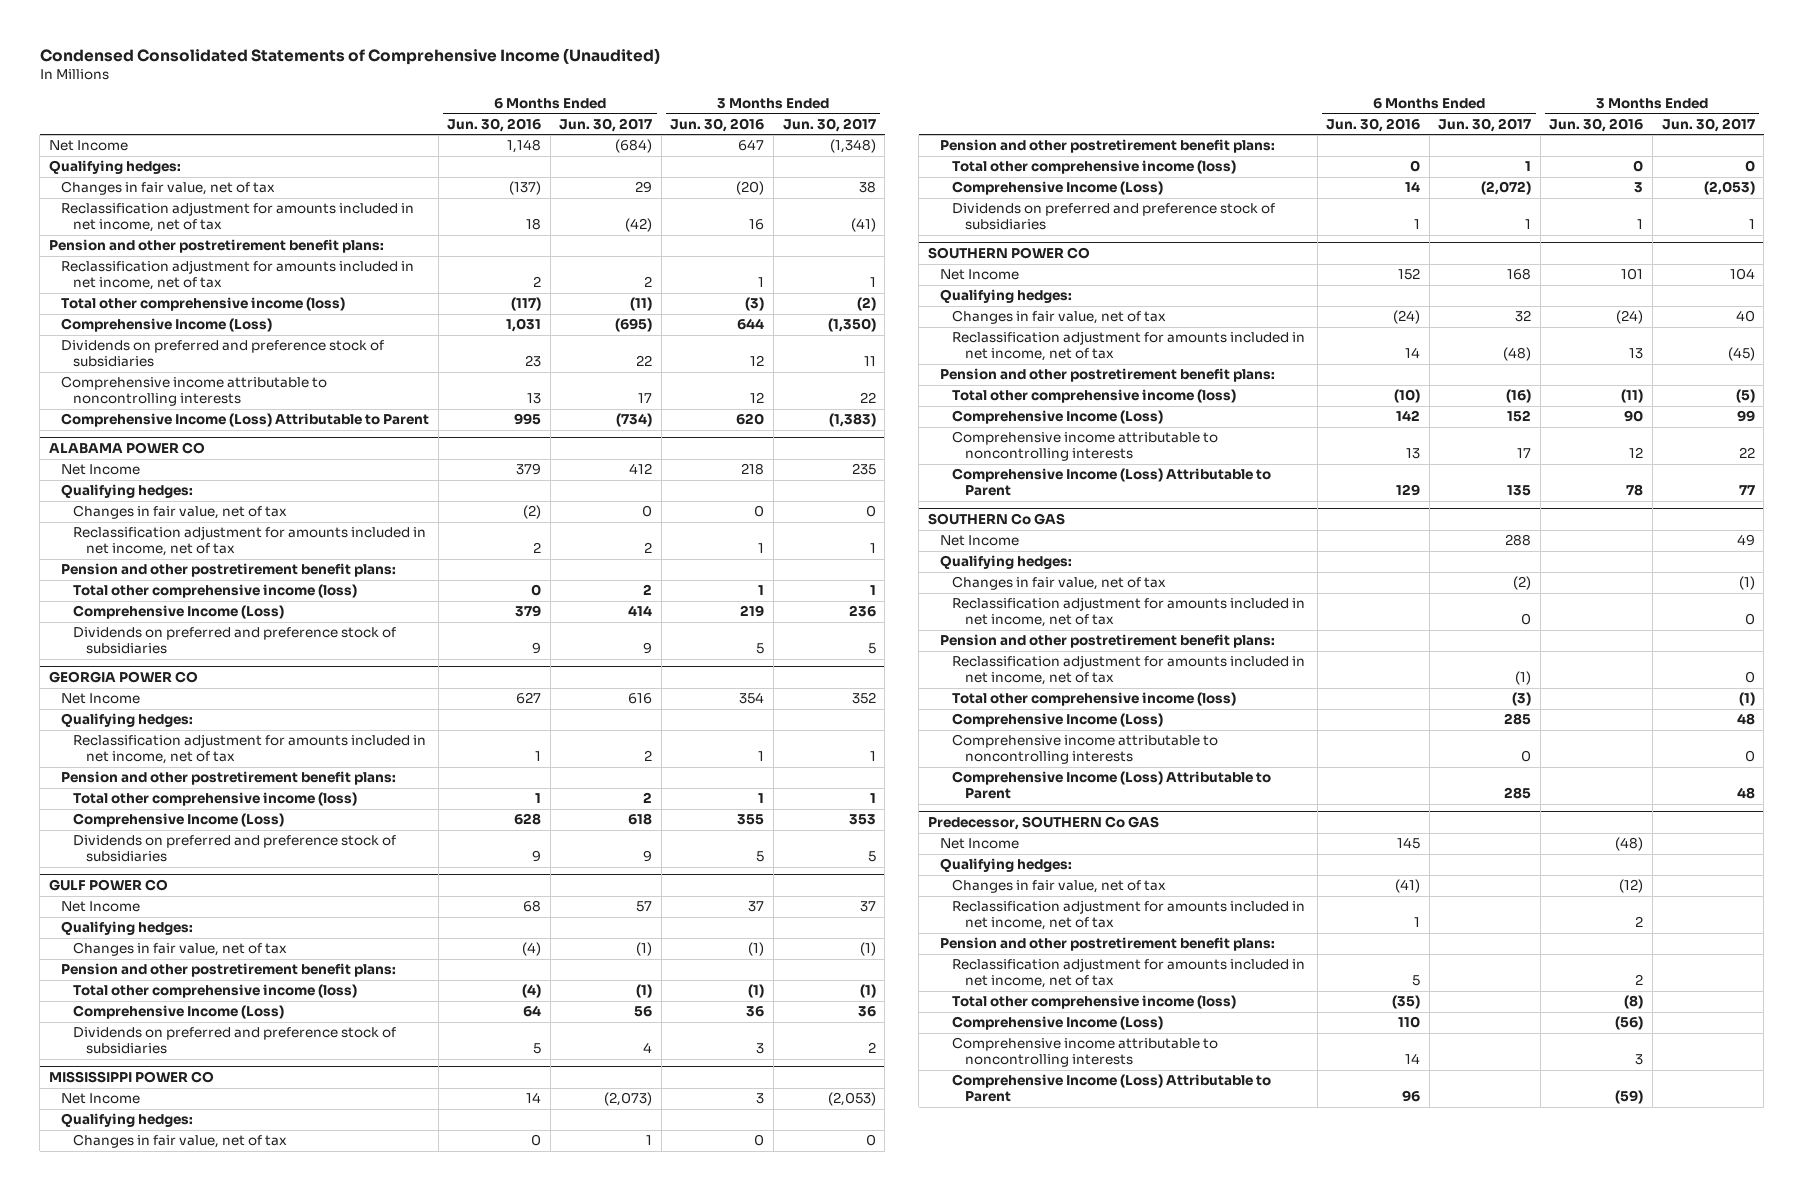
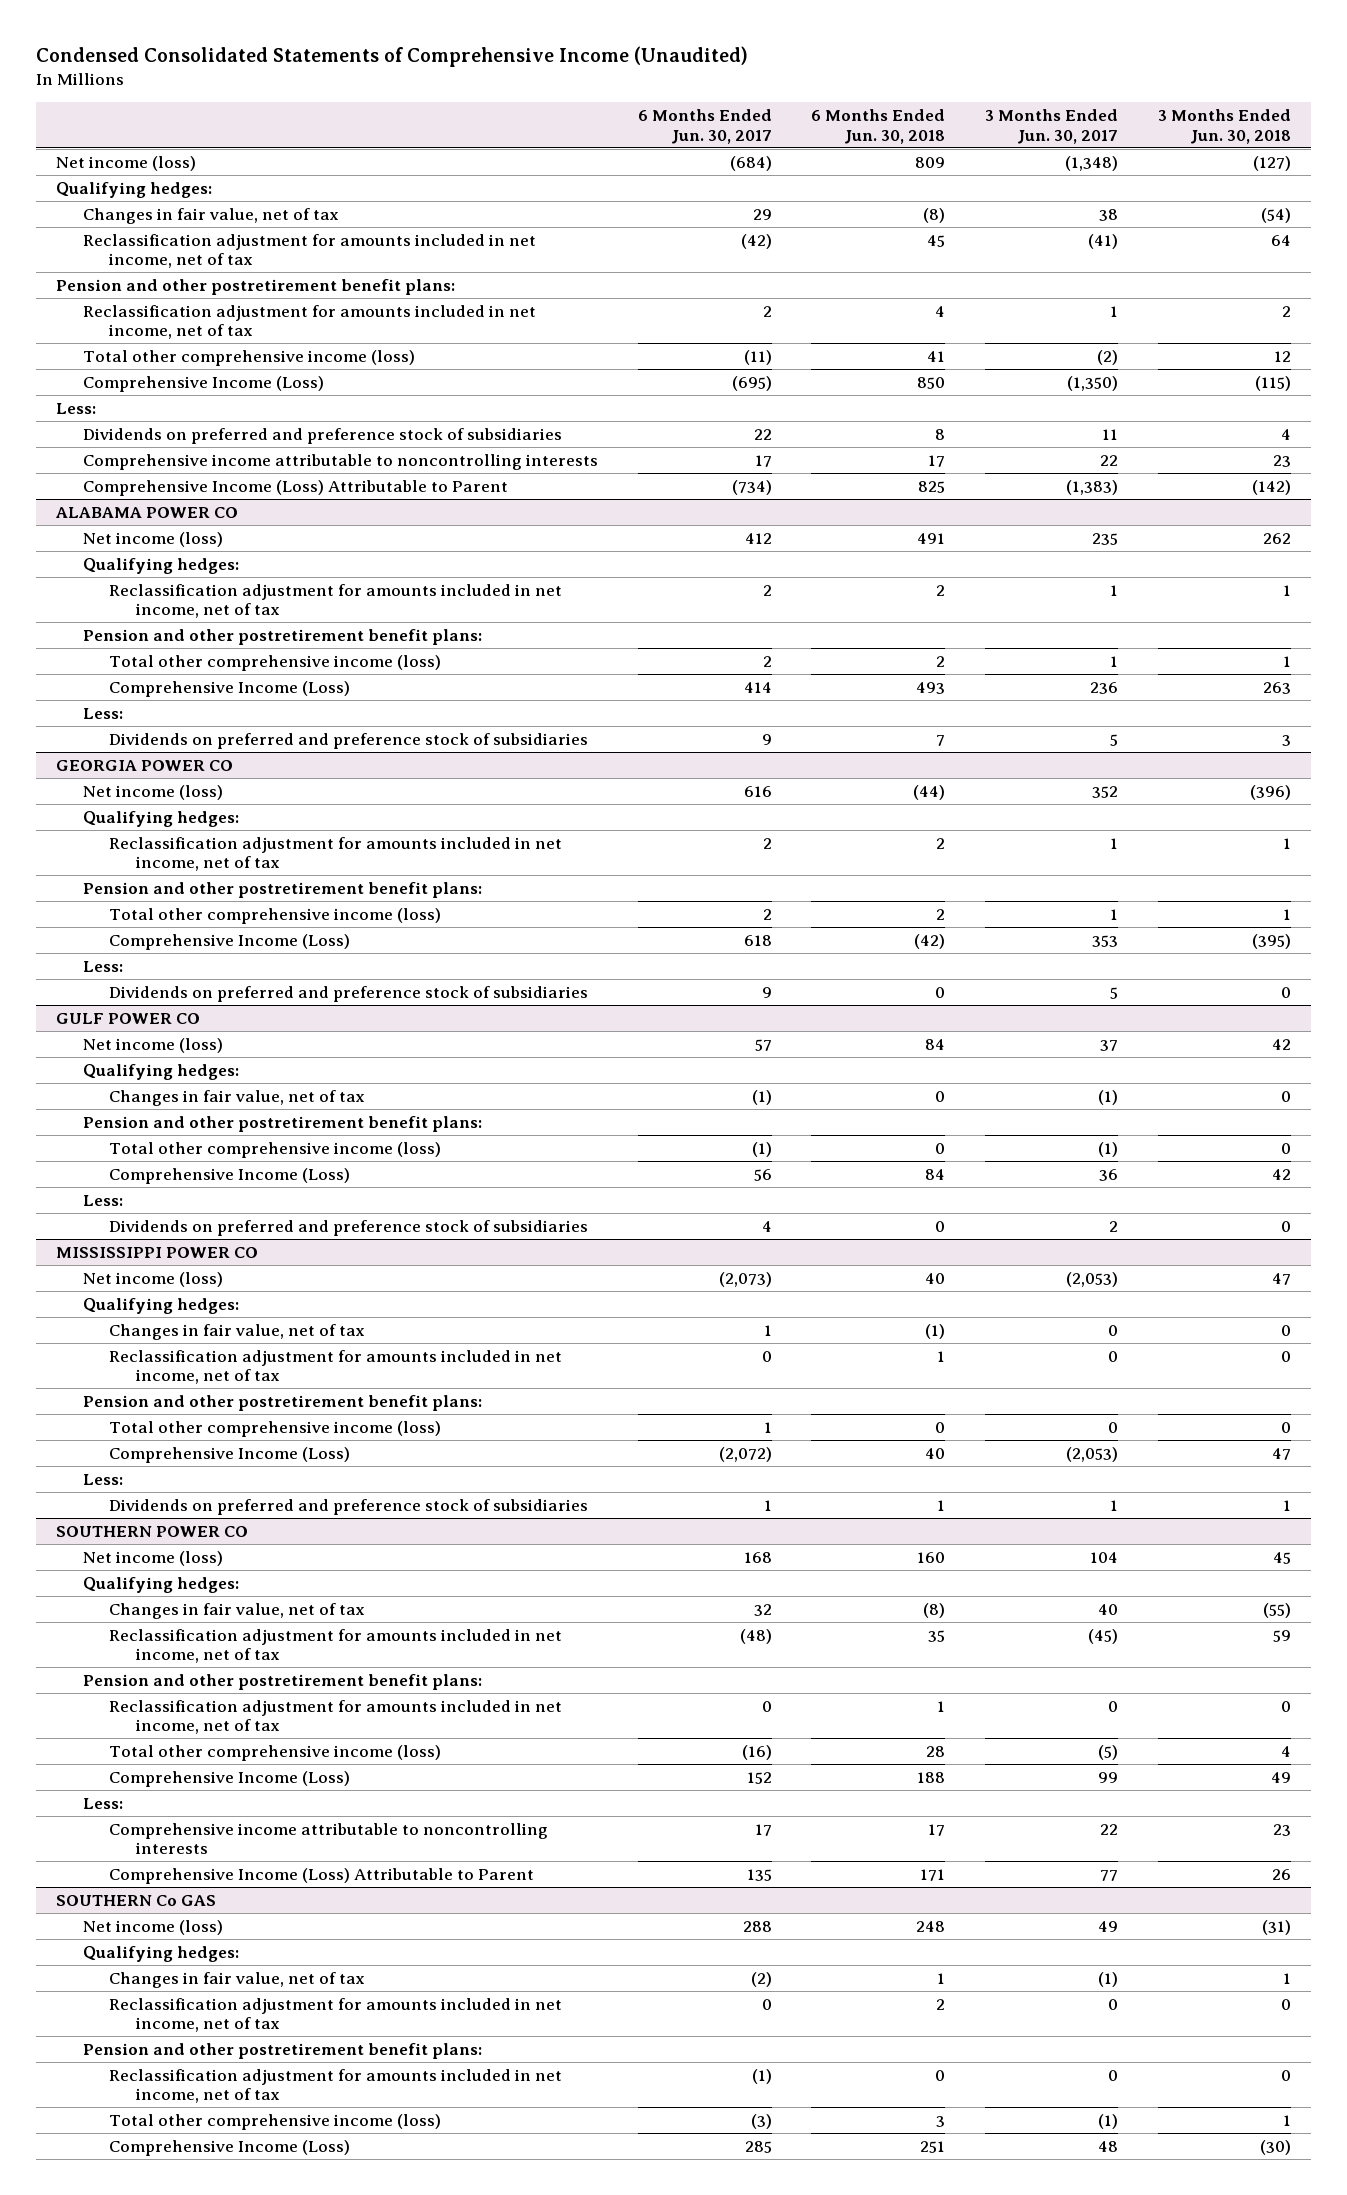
[447,117,542,132] Jun. 30, 2016 -> none
[670,117,765,132] Jun. 30, 2016 -> none
none -> [811,108,946,144] 6 Months Ended Jun. 30, 2018
none -> [1158,108,1292,144] 3 Months Ended Jun. 30, 2018
[48,140,128,152] Net Income -> [55,155,196,171] Net income (loss)
none -> [55,402,96,414] Less:
[61,464,141,476] Net Income -> [82,531,223,547] Net income (loss)
[73,505,288,520] Changes in fair value, net of tax -> none
none -> [82,707,123,719] Less:
[61,693,141,705] Net Income -> [82,784,223,800] Net income (loss)
none -> [82,960,123,972] Less:
[61,901,141,913] Net Income -> [82,1037,223,1053] Net income (loss)
none -> [82,1194,123,1206] Less:
[61,1093,141,1105] Net Income -> [82,1271,223,1287] Net income (loss)
none -> [109,1349,563,1385] Reclassification adjustment for amounts included in net income, net of tax
none -> [82,1473,123,1485] Less:
[939,269,1019,281] Net Income -> [82,1550,223,1566] Net income (loss)
none -> [109,1699,563,1735] Reclassification adjustment for amounts included in net income, net of tax
none -> [82,1797,123,1809] Less:
[939,535,1019,547] Net Income -> [82,1919,223,1935] Net income (loss)
[952,734,1219,765] Comprehensive income attributable to noncontrolling interests -> none
[952,771,1272,800] Comprehensive Income (Loss) Attributable to Parent -> none
[927,816,1159,831] Predecessor, SOUTHERN Co GAS -> none
[939,838,1019,850] Net Income -> none
[939,858,1072,873] Qualifying hedges: -> none
[952,879,1167,894] Changes in fair value, net of tax -> none
[952,900,1306,931] Reclassification adjustment for amounts included in net income, net of tax -> none
[939,937,1275,952] Pension and other postretirement benefit plans: -> none
[952,958,1306,989] Reclassification adjustment for amounts included in net income, net of tax -> none
[952,995,1237,1010] Total other comprehensive income (loss) -> none
[952,1016,1164,1031] Comprehensive Income (Loss) -> none
[952,1037,1219,1068] Comprehensive income attributable to noncontrolling interests -> none
[952,1074,1272,1103] Comprehensive Income (Loss) Attributable to Parent -> none

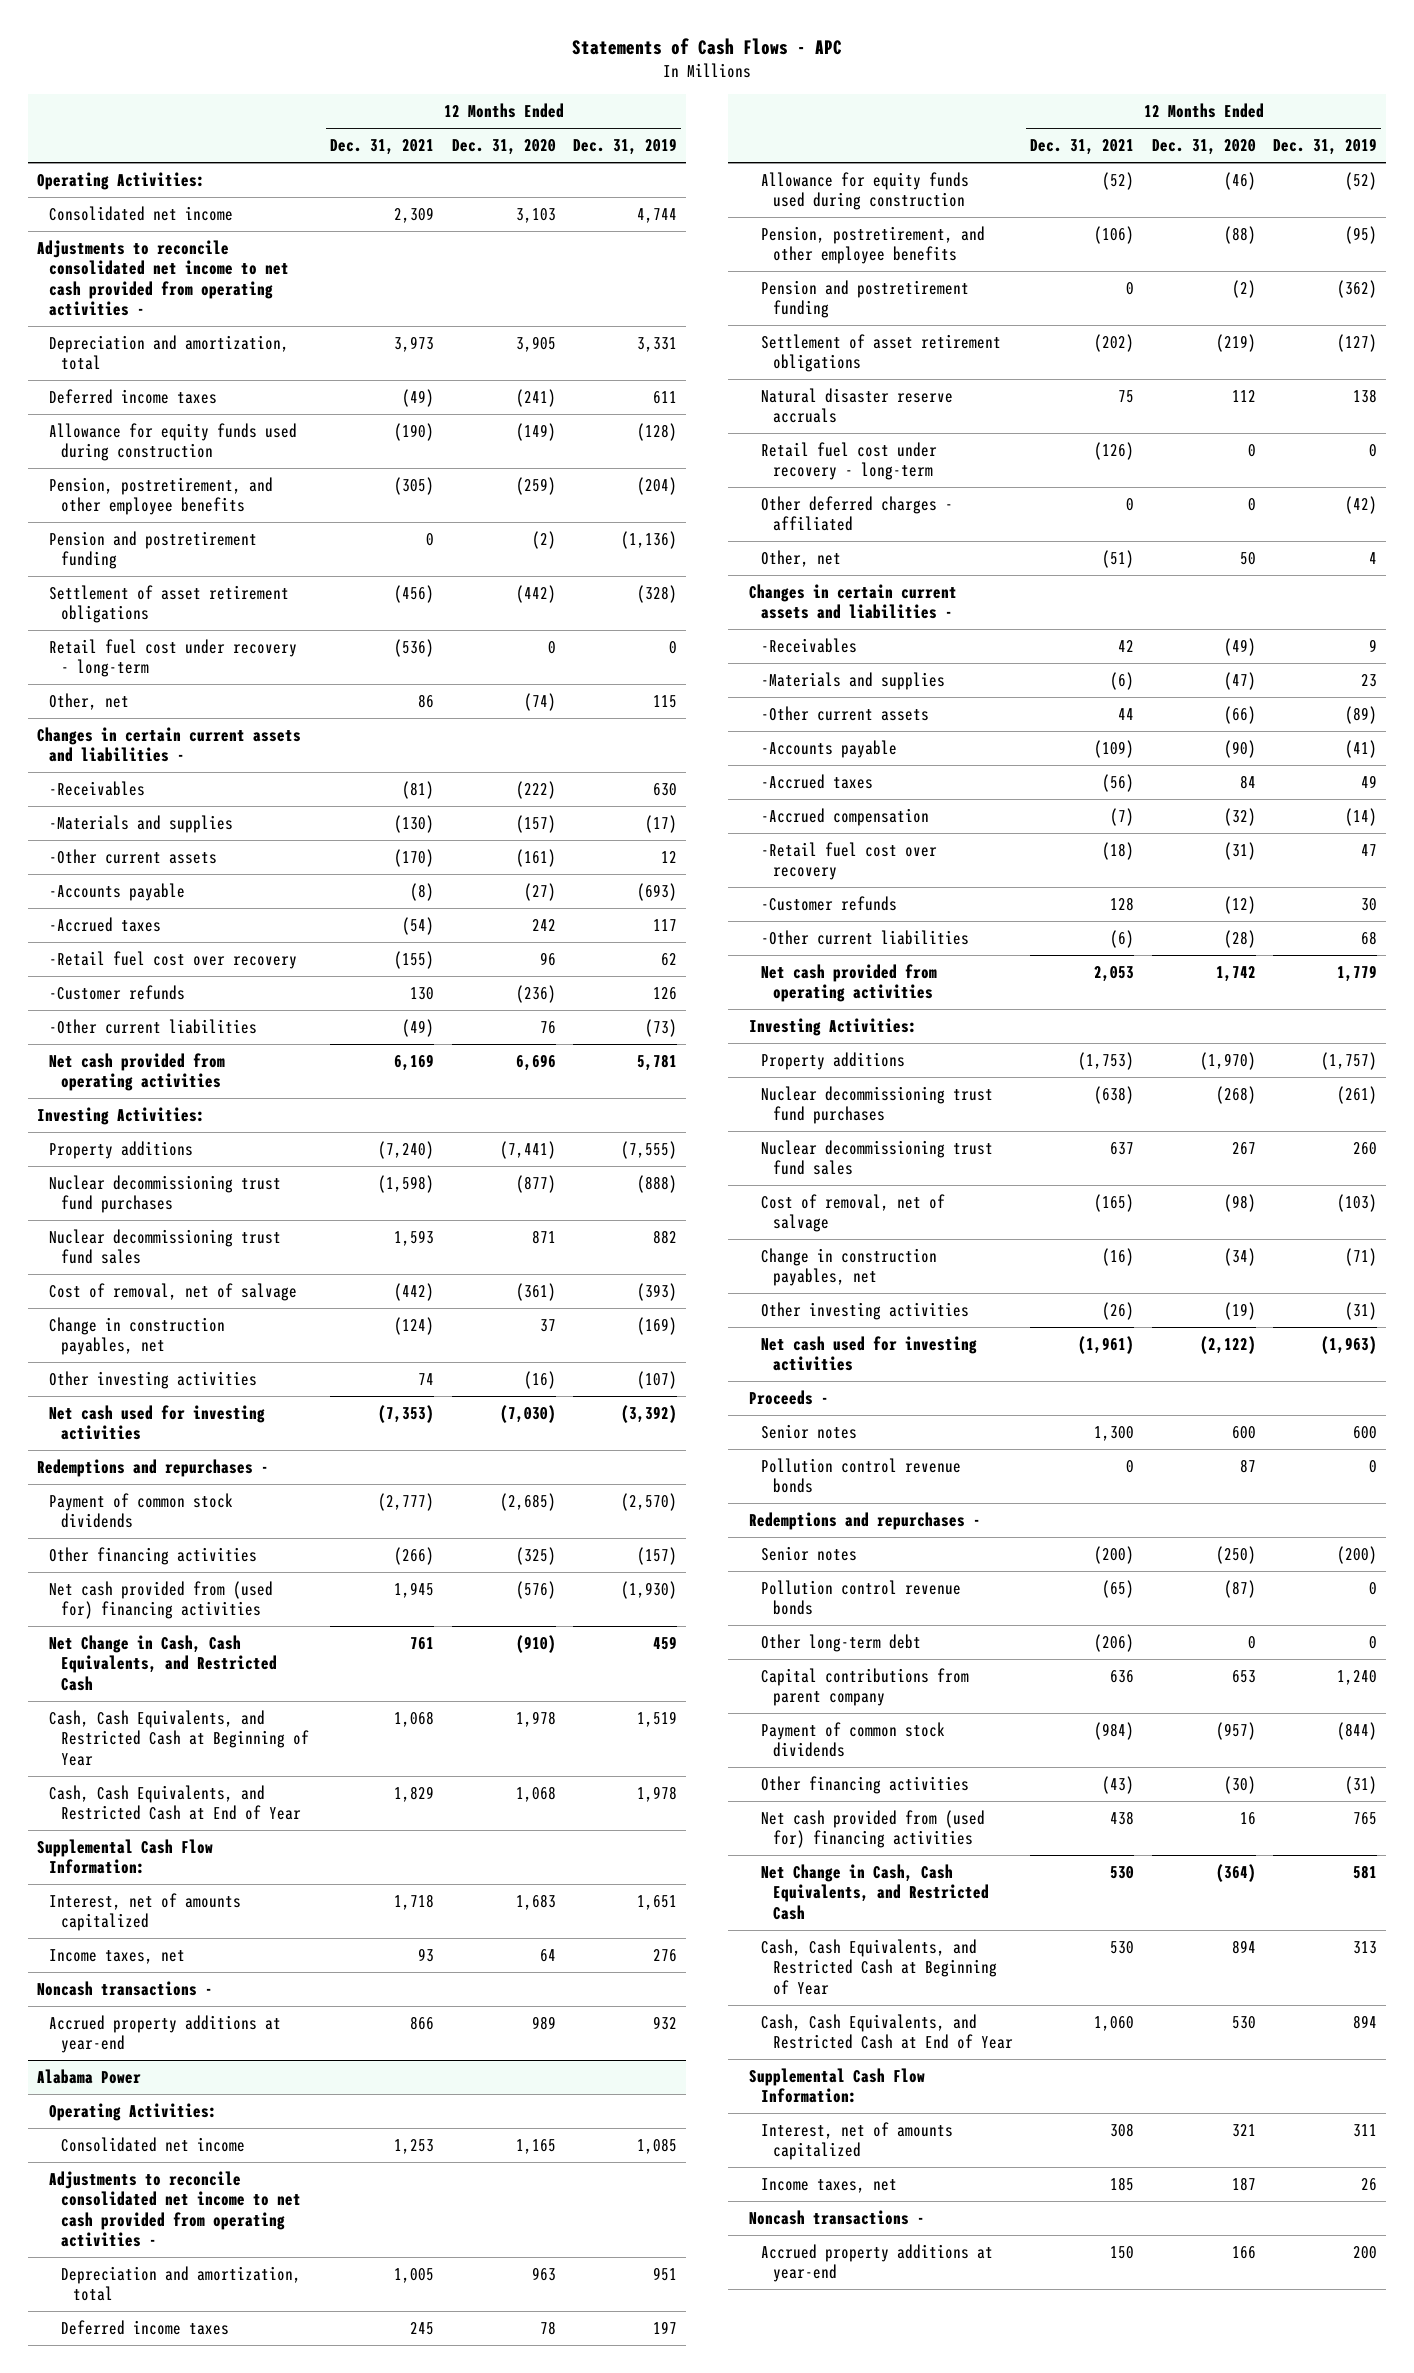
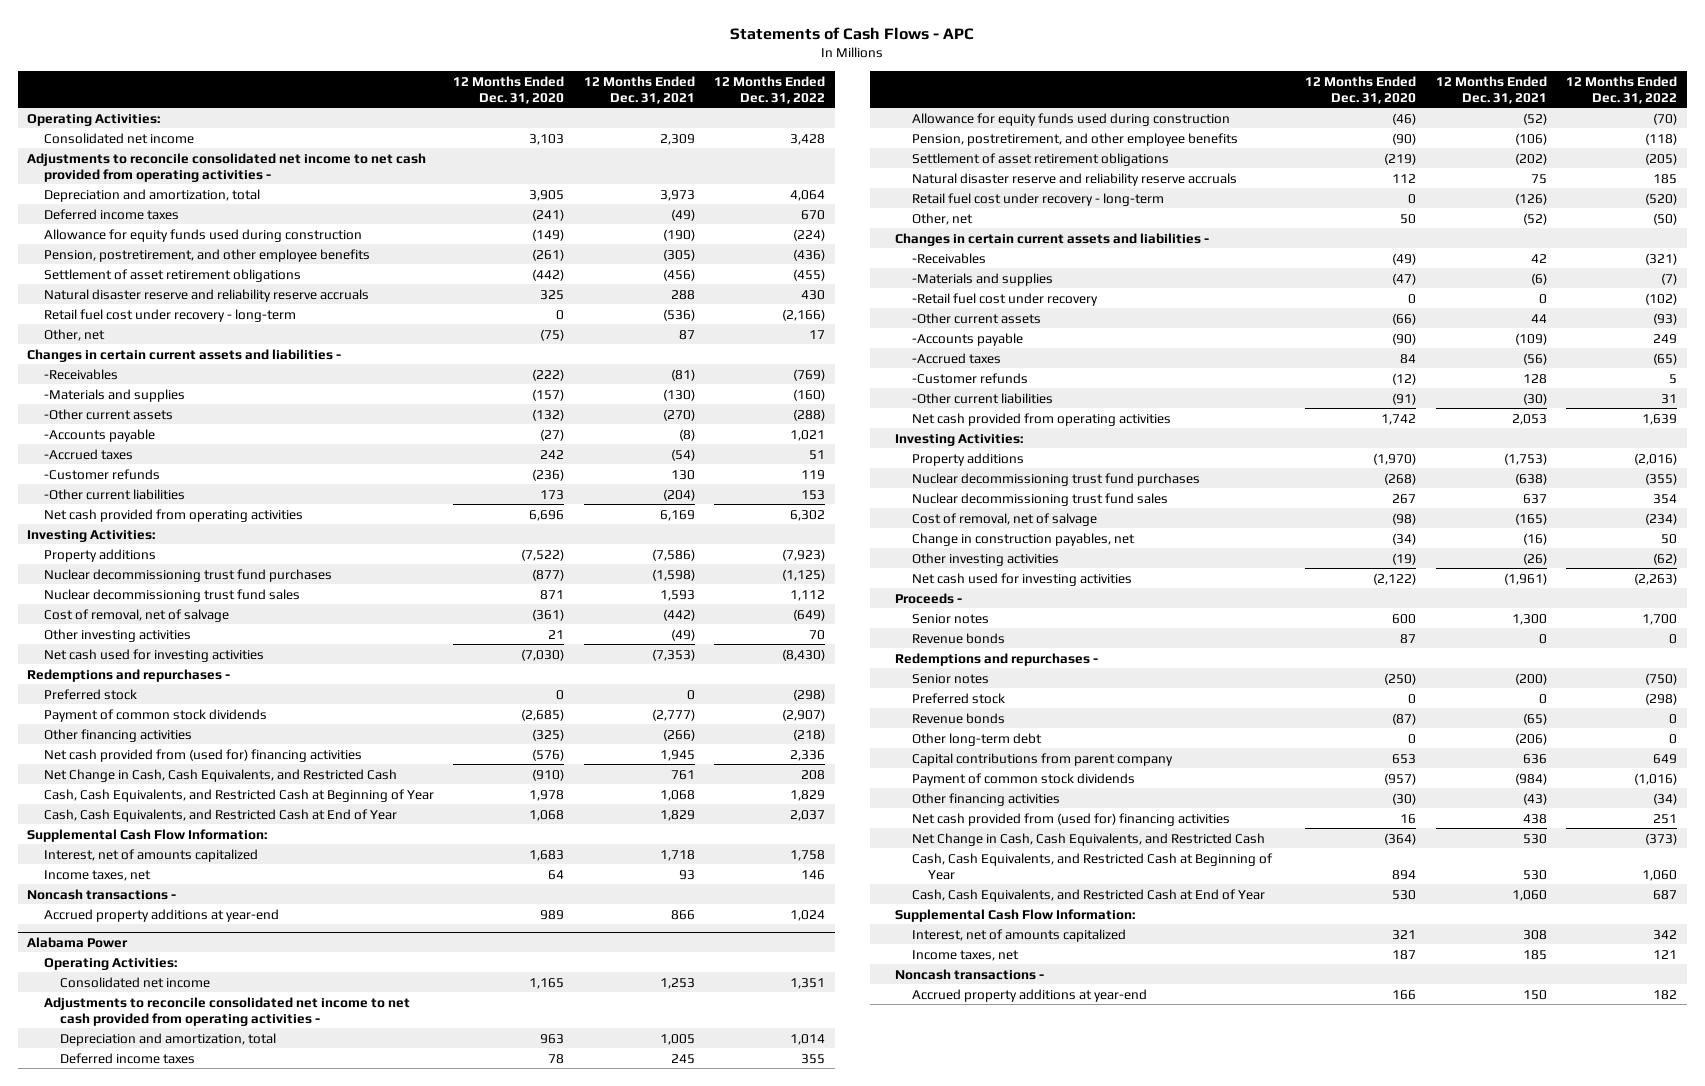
[573,138,678,156] Dec. 31, 2019 -> none
none -> [714,75,826,104] 12 Months Ended Dec. 31, 2022
[48,530,257,570] Pension and postretirement funding -> none
[515,476,556,495] (259) -> [532,248,565,261] (261)
none -> [43,288,369,302] Natural disaster reserve and reliability reserve accruals
[418,693,435,708] 86 -> [678,329,695,340] 87
[523,692,556,711] (74) -> [540,328,565,341] (75)
[394,848,435,867] (170) -> [662,408,695,421] (270)
[515,848,556,867] (161) -> [532,408,565,421] (132)
[48,950,297,969] -Retail fuel cost over recovery -> none
[402,1018,435,1037] (49) -> [662,488,695,501] (204)
[539,1020,556,1034] 76 -> [540,489,565,500] 173
[378,1140,435,1159] (7,240) -> [651,548,695,561] (7,586)
[499,1140,556,1159] (7,441) -> [521,548,565,561] (7,522)
[48,1316,225,1356] Change in construction payables, net -> none
[418,1372,435,1385] 74 -> [670,628,695,641] (49)
[523,1370,556,1389] (16) -> [548,629,565,639] 21
none -> [43,688,137,700] Preferred stock
[760,279,969,319] Pension and postretirement funding -> none
[1223,225,1256,244] (88) -> [1392,132,1417,145] (90)
[760,387,953,424] Natural disaster reserve accruals -> [911,172,1237,186] Natural disaster reserve and reliability reserve accruals
[760,495,953,532] Other deferred charges - affiliated -> none
[1102,549,1135,568] (51) -> [1522,212,1547,225] (52)
none -> [911,292,1098,306] -Retail fuel cost under recovery
[760,807,929,826] -Accrued compensation -> none
[760,841,937,881] -Retail fuel cost over recovery -> none
[1110,929,1135,948] (6) -> [1522,392,1547,405] (30)
[1223,929,1256,948] (28) -> [1392,392,1417,405] (91)
[760,1457,961,1494] Pollution control revenue bonds -> [911,632,1005,644] Revenue bonds
none -> [911,692,1005,704] Preferred stock
[760,1579,961,1616] Pollution control revenue bonds -> [911,712,1005,724] Revenue bonds

